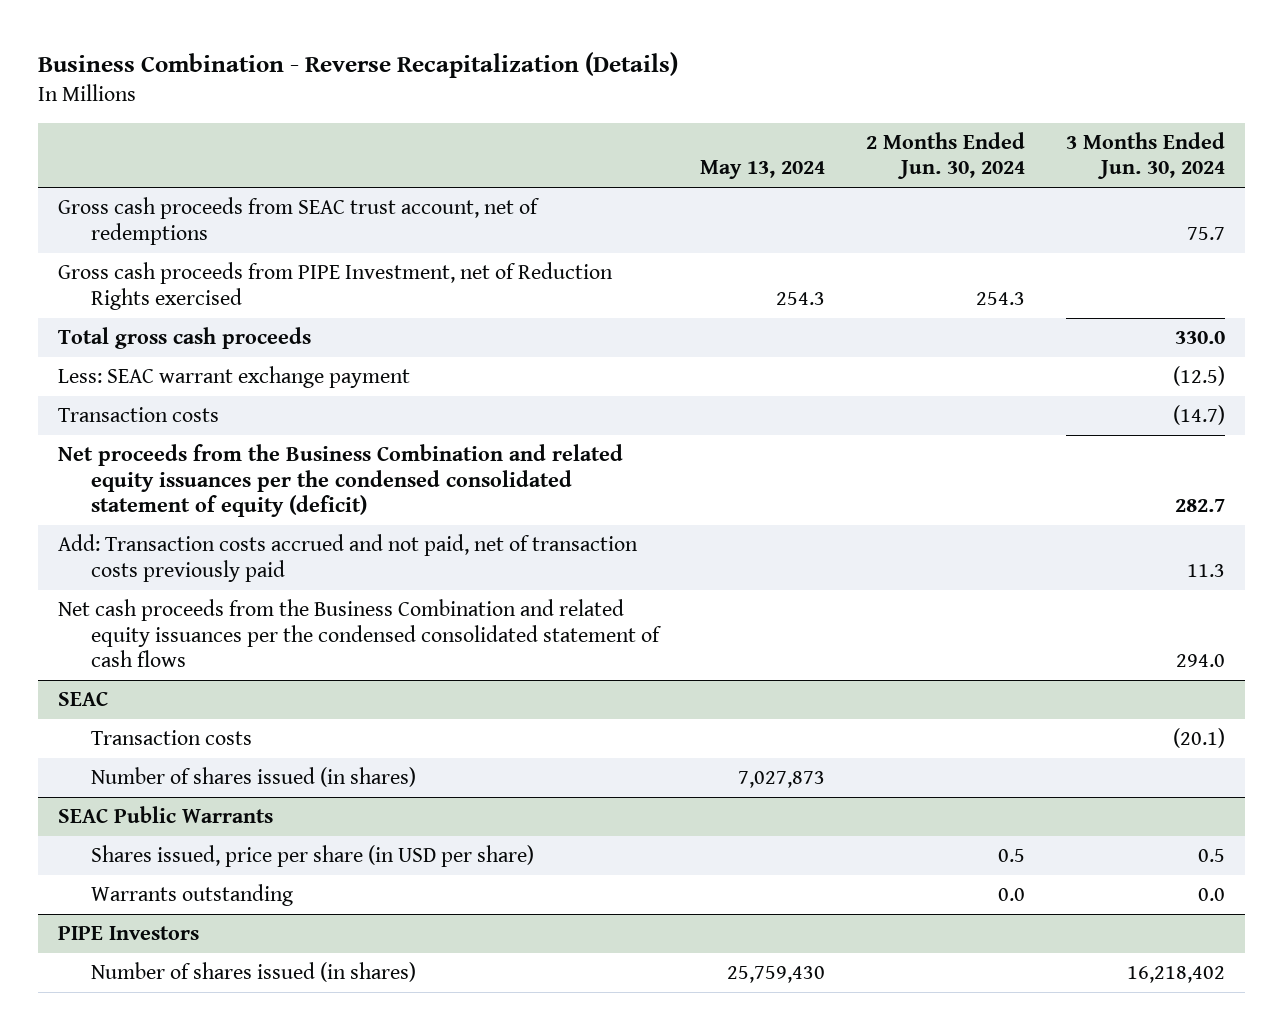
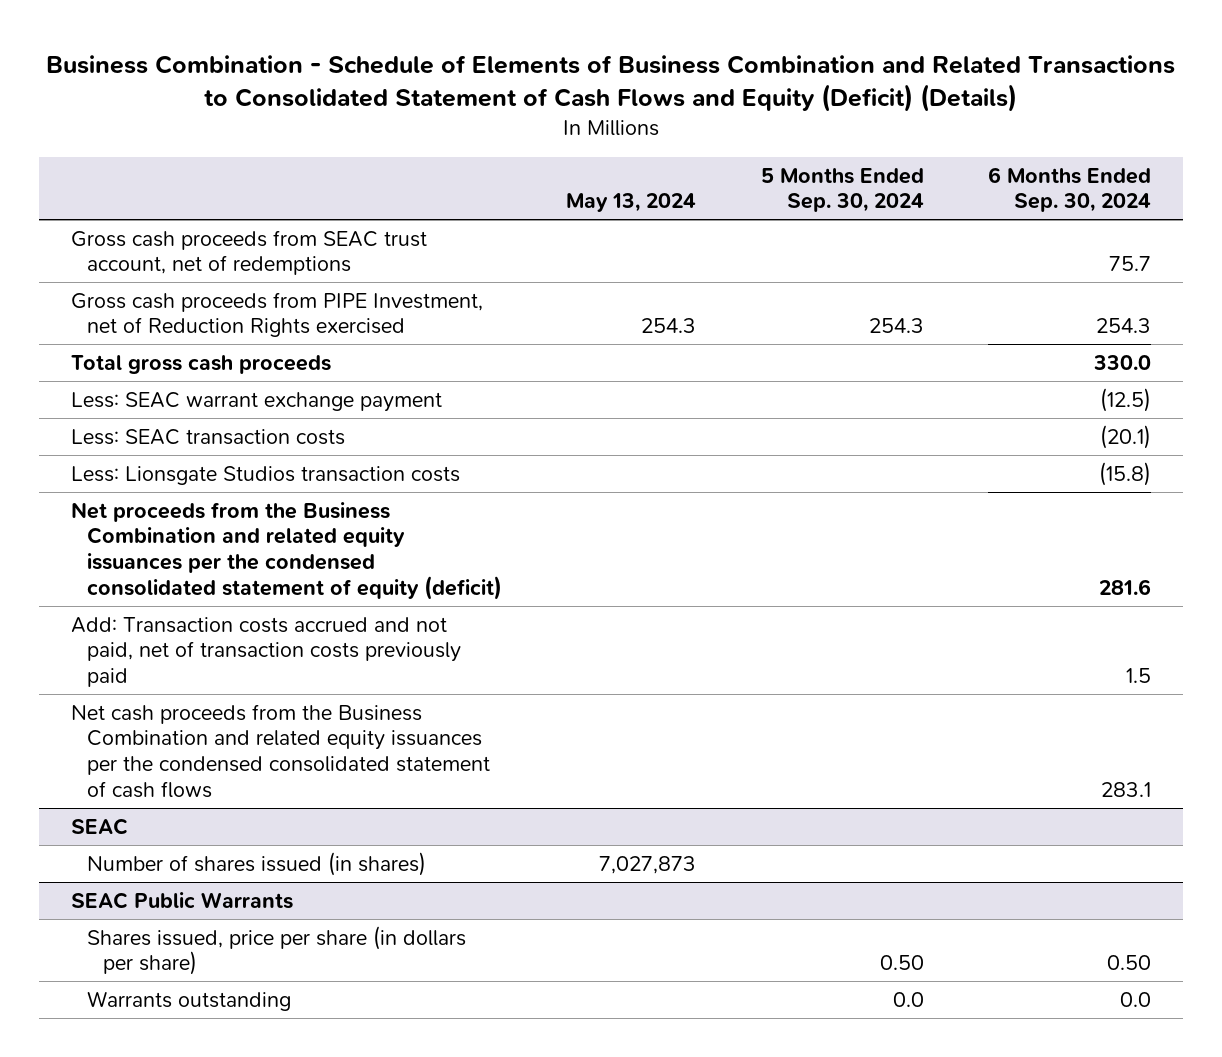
[37,51,678,78] Business Combination - Reverse Recapitalization (Details) -> [46,54,1176,113] Business Combination - Schedule of Elements of Business Combination and Related Transactions to Consolidated Statement of Cash Flows and Equity (Deficit) (Details)
[866,132,1026,180] 2 Months Ended Jun. 30, 2024 -> none
[1065,132,1225,180] 3 Months Ended Jun. 30, 2024 -> none
none -> [760,167,924,213] 5 Months Ended Sep. 30, 2024
none -> [987,166,1151,213] 6 Months Ended Sep. 30, 2024
none -> [71,428,346,445] Less: SEAC transaction costs
[58,407,220,423] Transaction costs -> [71,465,461,485] Less: Lionsgate Studios transaction costs
[91,730,253,746] Transaction costs -> none
[91,845,535,868] Shares issued, price per share (in USD per share) -> [87,925,467,976] Shares issued, price per share (in dollars per share)
[58,926,200,941] PIPE Investors -> none
[91,962,417,983] Number of shares issued (in shares) -> none

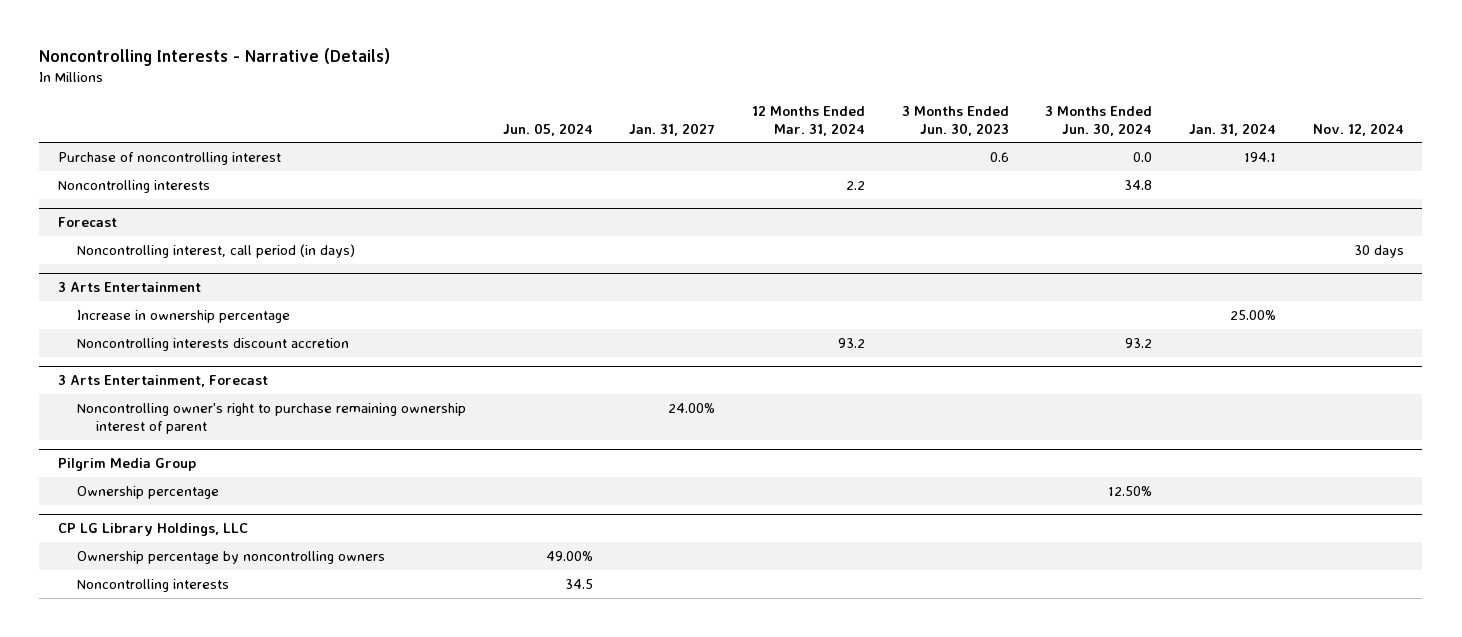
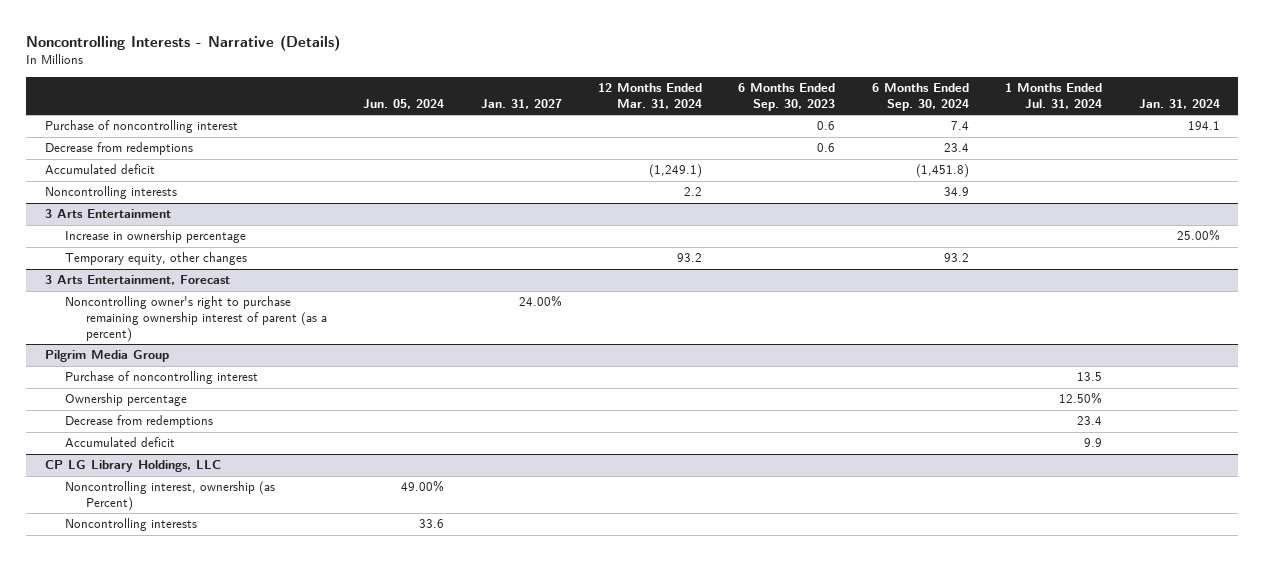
[901,105,1009,136] 3 Months Ended Jun. 30, 2023 -> none
[1045,105,1153,136] 3 Months Ended Jun. 30, 2024 -> none
[1312,122,1404,136] Nov. 12, 2024 -> none
none -> [738,83,836,112] 6 Months Ended Sep. 30, 2023
none -> [871,83,969,112] 6 Months Ended Sep. 30, 2024
none -> [1005,83,1103,110] 1 Months Ended Jul. 31, 2024
none -> [44,142,193,156] Decrease from redemptions
none -> [44,164,155,175] Accumulated deficit
[57,216,117,227] Forecast -> none
[76,243,355,258] Noncontrolling interest, call period (in days) -> none
[76,337,349,351] Noncontrolling interests discount accretion -> [65,252,248,266] Temporary equity, other changes
[76,402,466,434] Noncontrolling owner's right to purchase remaining ownership interest of parent -> [65,296,327,342] Noncontrolling owner's right to purchase remaining ownership interest of parent (as a percent)
none -> [65,371,259,385] Purchase of noncontrolling interest
none -> [65,415,214,429] Decrease from redemptions
none -> [65,437,176,448] Accumulated deficit
[76,550,385,564] Ownership percentage by noncontrolling owners -> [65,481,276,512] Noncontrolling interest, ownership (as Percent)
[564,578,593,589] 34.5 -> [419,519,445,529] 33.6

